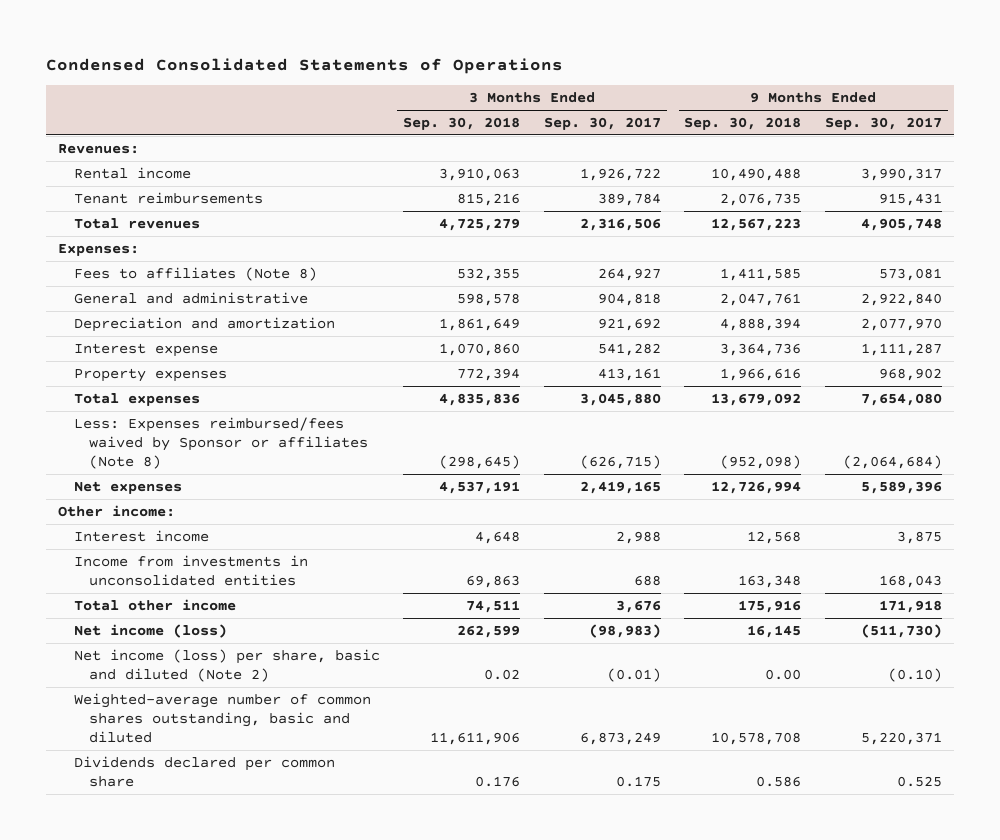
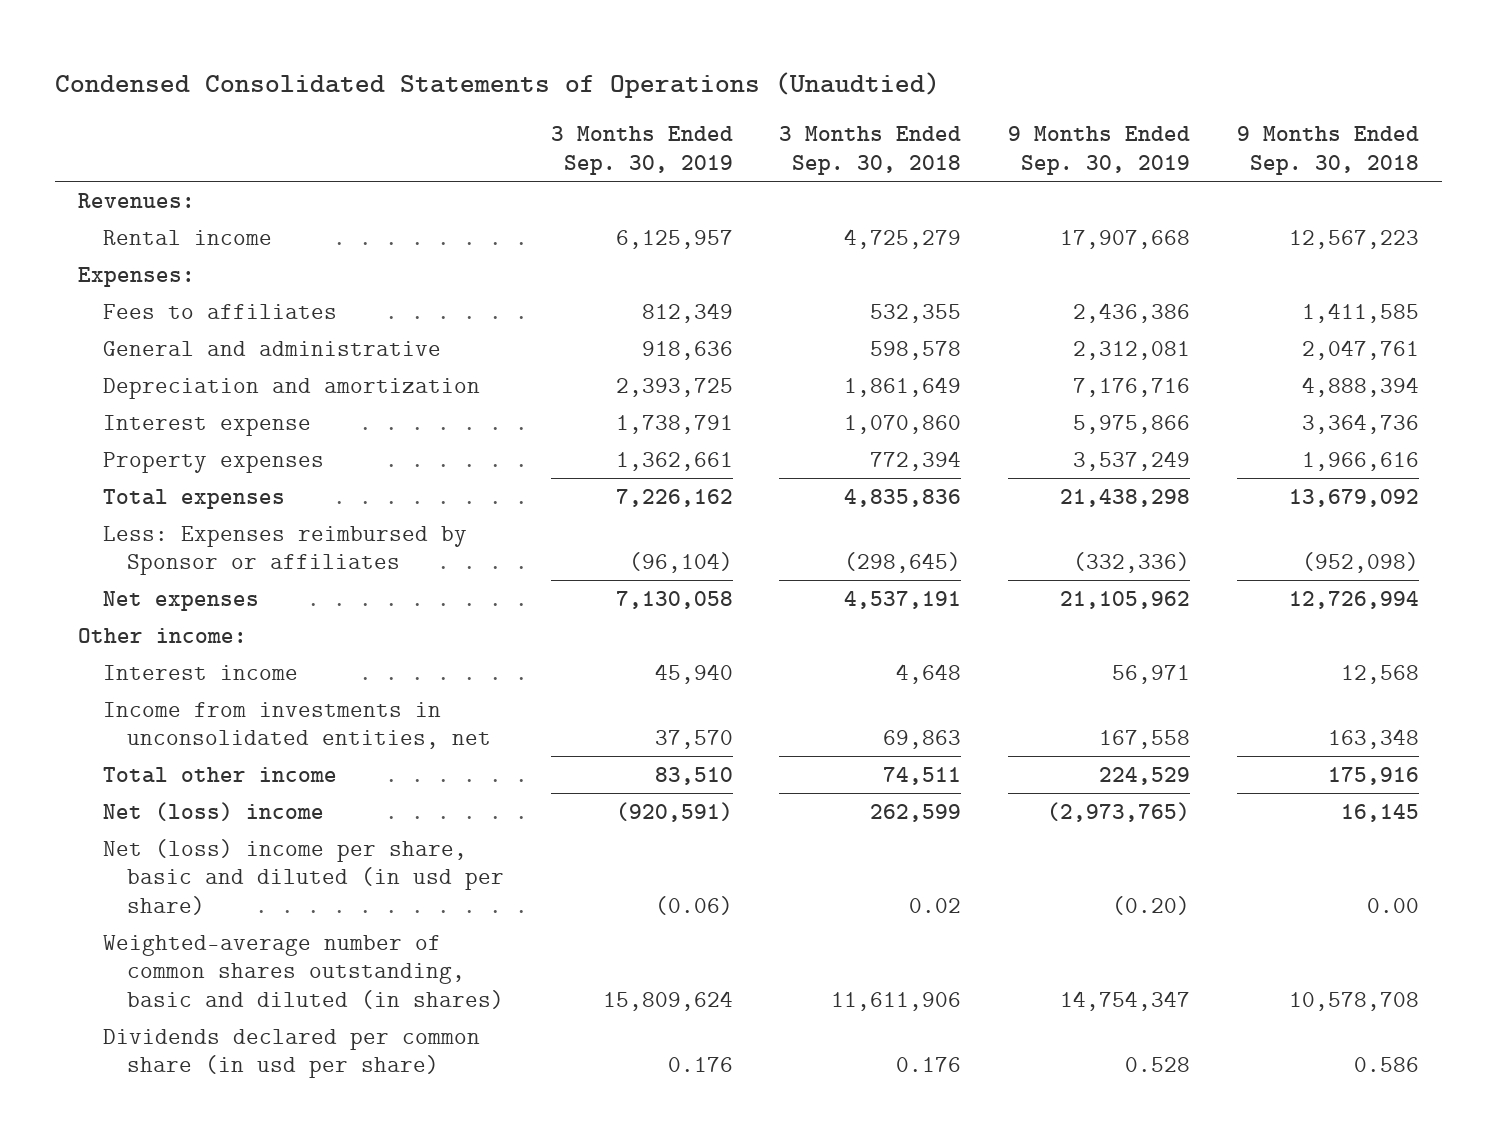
[46,58,564,75] Condensed Consolidated Statements of Operations -> [55,71,941,98] Condensed Consolidated Statements of Operations (Unaudtied)
[543,116,661,130] Sep. 30, 2017 -> none
[824,116,942,130] Sep. 30, 2017 -> none
none -> [550,126,733,175] 3 Months Ended Sep. 30, 2019
none -> [1008,126,1191,175] 9 Months Ended Sep. 30, 2019
[73,191,263,204] Tenant reimbursements -> none
[73,217,200,229] Total revenues -> none
[439,167,521,181] 3,910,063 -> [844,228,962,249] 4,725,279
[711,167,802,181] 10,490,488 -> [1288,229,1419,249] 12,567,223
[73,266,317,281] Fees to affiliates (Note 8) -> [102,303,337,319] Fees to affiliates
[73,416,369,469] Less: Expenses reimbursed/fees waived by Sponsor or affiliates (Note 8) -> [102,525,467,576] Less: Expenses reimbursed by Sponsor or affiliates
[73,554,308,586] Income from investments in unconsolidated entities -> [102,701,492,750] Income from investments in unconsolidated entities, net
[73,623,227,638] Net income (loss) -> [102,801,324,821] Net (loss) income
[73,648,380,682] Net income (loss) per share, basic and diluted (Note 2) -> [102,838,505,915] Net (loss) income per share, basic and diluted (in usd per share)
[73,692,371,743] Weighted-average number of common shares outstanding, basic and diluted -> [102,934,505,1009] Weighted-average number of common shares outstanding, basic and diluted (in shares)
[73,755,335,787] Dividends declared per common share -> [102,1028,480,1079] Dividends declared per common share (in usd per share)

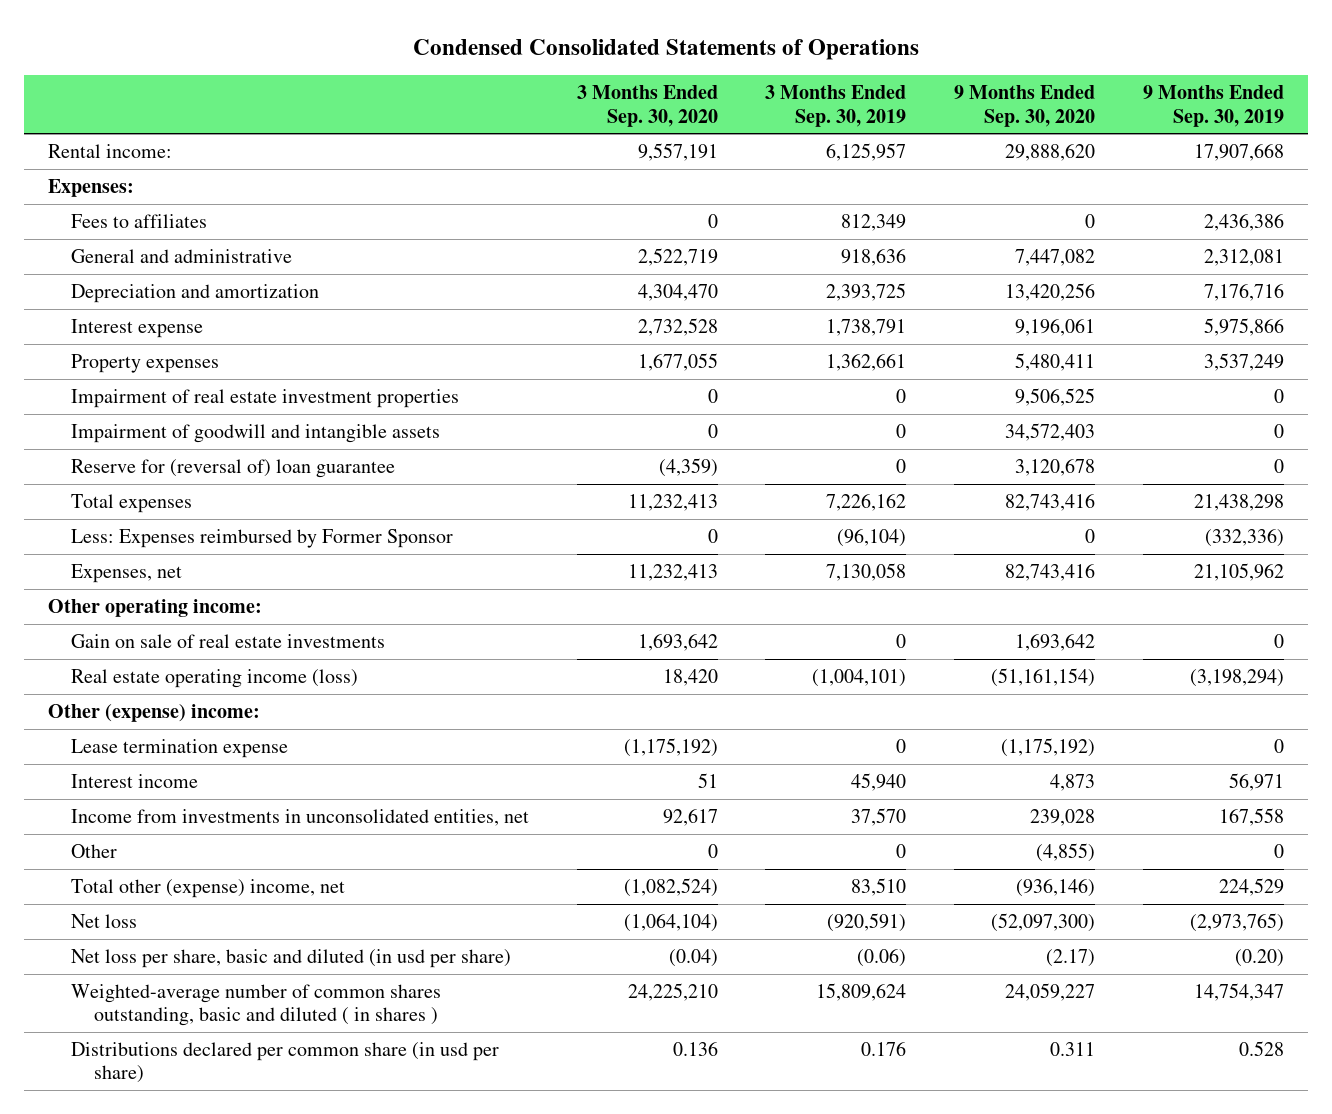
[55,71,941,98] Condensed Consolidated Statements of Operations (Unaudtied) -> [413,39,920,61] Condensed Consolidated Statements of Operations
[779,126,962,175] 3 Months Ended Sep. 30, 2018 -> none
[1236,126,1419,175] 9 Months Ended Sep. 30, 2018 -> none
none -> [576,85,718,127] 3 Months Ended Sep. 30, 2020
none -> [954,85,1096,127] 9 Months Ended Sep. 30, 2020
[78,192,196,208] Revenues: -> none
[102,229,272,245] Rental income -> [47,144,172,159] Rental income:
none -> [70,389,459,409] Impairment of real estate investment properties
none -> [70,424,440,444] Impairment of goodwill and intangible assets
none -> [70,459,395,479] Reserve for (reversal of) loan guarantee
[102,525,467,576] Less: Expenses reimbursed by Sponsor or affiliates -> [70,529,453,549] Less: Expenses reimbursed by Former Sponsor
[102,590,259,611] Net expenses -> [70,564,182,584] Expenses, net
none -> [47,599,262,618] Other operating income:
none -> [70,634,385,649] Gain on sale of real estate investments
none -> [70,669,358,689] Real estate operating income (loss)
[78,627,248,643] Other income: -> [47,704,260,723] Other (expense) income:
none -> [70,739,288,759] Lease termination expense
none -> [70,844,117,859] Other
[102,766,337,783] Total other income -> [70,879,345,899] Total other (expense) income, net
[102,801,324,821] Net (loss) income -> [70,914,137,929] Net loss
[102,838,505,915] Net (loss) income per share, basic and diluted (in usd per share) -> [70,949,511,969] Net loss per share, basic and diluted (in usd per share)
[102,934,505,1009] Weighted-average number of common shares outstanding, basic and diluted (in shares) -> [70,984,441,1027] Weighted-average number of common shares outstanding, basic and diluted ( in shares )
[102,1028,480,1079] Dividends declared per common share (in usd per share) -> [70,1042,499,1084] Distributions declared per common share (in usd per share)

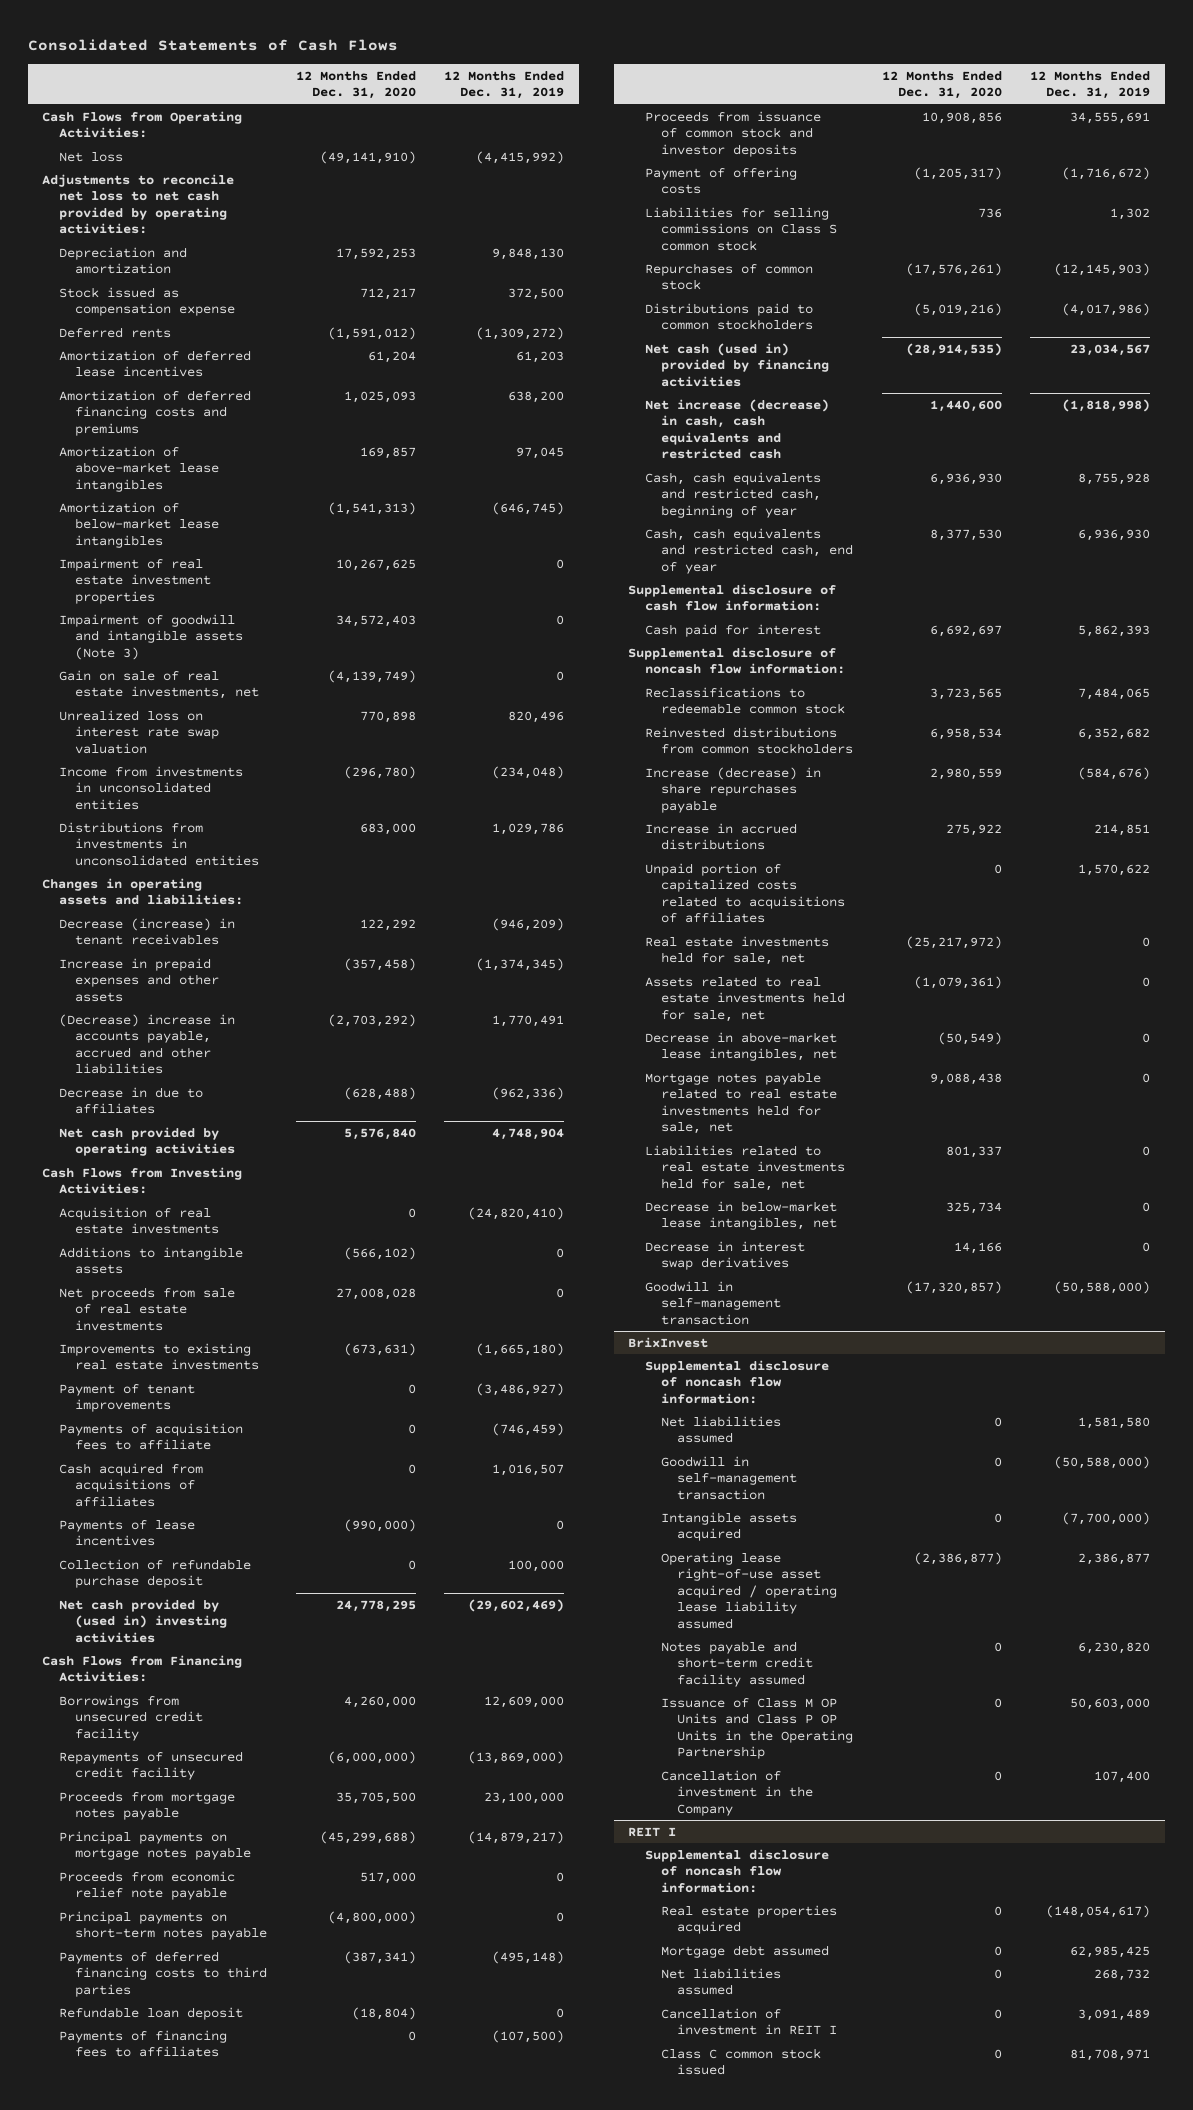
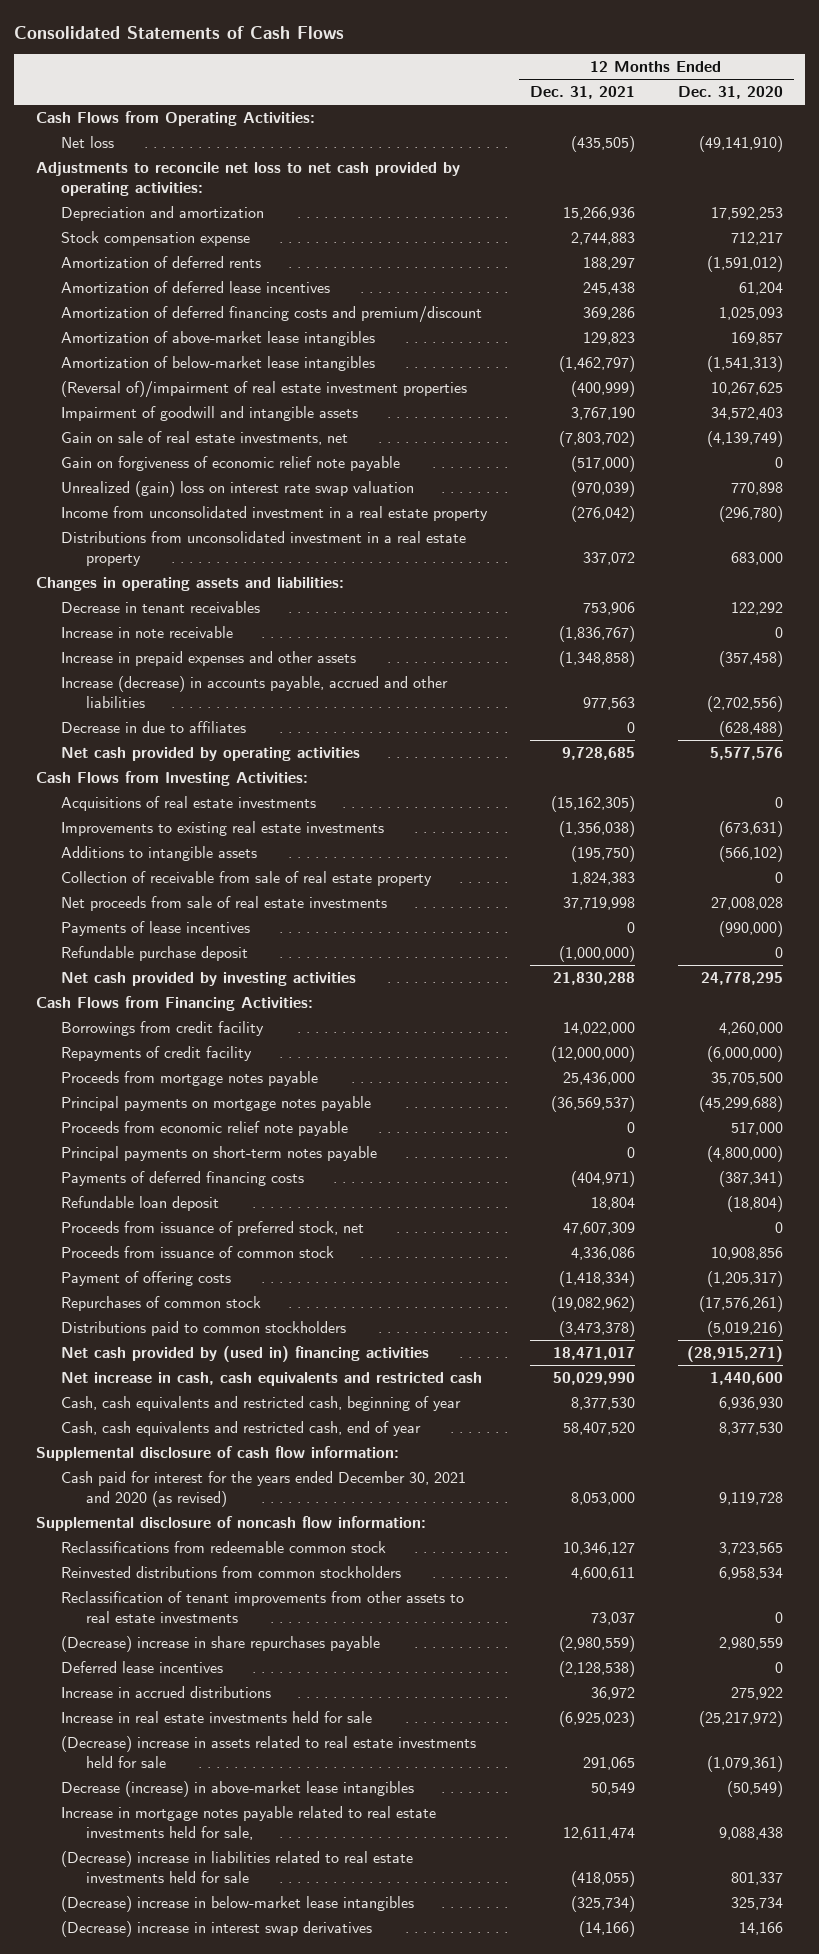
[444,70,565,100] 12 Months Ended Dec. 31, 2019 -> none
none -> [529,86,635,100] Dec. 31, 2021
[58,286,235,317] Stock issued as compensation expense -> [60,230,250,246] Stock compensation expense
[58,326,171,338] Deferred rents -> [60,255,261,268] Amortization of deferred rents
[58,389,251,436] Amortization of deferred financing costs and premiums -> [60,305,482,323] Amortization of deferred financing costs and premium/discount
[58,557,211,604] Impairment of real estate investment properties -> [60,380,467,398] (Reversal of)/impairment of real estate investment properties
[58,613,243,660] Impairment of goodwill and intangible assets (Note 3) -> [60,405,358,421] Impairment of goodwill and intangible assets
none -> [60,455,400,471] Gain on forgiveness of economic relief note payable
[58,709,219,754] Unrealized loss on interest rate swap valuation -> [60,480,414,497] Unrealized (gain) loss on interest rate swap valuation
[58,765,243,810] Income from investments in unconsolidated entities -> [60,505,488,521] Income from unconsolidated investment in a real estate property
[58,821,259,866] Distributions from investments in unconsolidated entities -> [60,530,466,567] Distributions from unconsolidated investment in a real estate property
[58,917,235,946] Decrease (increase) in tenant receivables -> [60,600,260,613] Decrease in tenant receivables
none -> [60,625,233,638] Increase in note receivable
[58,1013,235,1075] (Decrease) increase in accounts payable, accrued and other liabilities -> [60,675,448,709] Increase (decrease) in accounts payable, accrued and other liabilities
[327,1013,416,1027] (2,703,292) -> [706,696,783,713] (2,702,556)
[343,1127,416,1140] 5,576,840 -> [709,746,783,760] 5,577,576
[58,1206,219,1235] Acquisition of real estate investments -> [60,795,316,811] Acquisitions of real estate investments
[58,1342,259,1371] Improvements to existing real estate investments -> [60,820,384,836] Improvements to existing real estate investments
none -> [60,870,432,886] Collection of receivable from sale of real estate property
[58,1383,195,1413] Payment of tenant improvements -> none
[58,1422,243,1451] Payments of acquisition fees to affiliate -> none
[58,1462,203,1507] Cash acquired from acquisitions of affiliates -> none
[58,1558,251,1589] Collection of refundable purchase deposit -> [60,945,248,961] Refundable purchase deposit
[58,1598,227,1643] Net cash provided by (used in) investing activities -> [60,971,356,986] Net cash provided by investing activities
[58,1694,203,1741] Borrowings from unsecured credit facility -> [60,1020,264,1036] Borrowings from credit facility
[58,1750,243,1781] Repayments of unsecured credit facility -> [60,1045,252,1061] Repayments of credit facility
[58,1950,267,1997] Payments of deferred financing costs to third parties -> [60,1170,304,1186] Payments of deferred financing costs
[58,2029,227,2058] Payments of financing fees to affiliates -> none
none -> [60,1220,364,1236] Proceeds from issuance of preferred stock, net
[644,110,821,157] Proceeds from issuance of common stock and investor deposits -> [60,1245,334,1258] Proceeds from issuance of common stock
[644,206,837,251] Liabilities for selling commissions on Class S common stock -> none
[644,342,829,387] Net cash (used in) provided by financing activities -> [60,1345,429,1362] Net cash provided by (used in) financing activities
[905,342,1002,356] (28,914,535) -> [686,1345,783,1362] (28,915,271)
[644,398,829,460] Net increase (decrease) in cash, cash equivalents and restricted cash -> [60,1371,482,1386] Net increase in cash, cash equivalents and restricted cash
[644,623,821,637] Cash paid for interest -> [60,1470,466,1508] Cash paid for interest for the years ended December 30, 2021 and 2020 (as revised)
[929,624,1002,637] 6,692,697 -> [718,1492,783,1506] 9,119,728
[644,686,845,715] Reclassifications to redeemable common stock -> [60,1540,386,1553] Reclassifications from redeemable common stock
none -> [60,1590,464,1624] Reclassification of tenant improvements from other assets to real estate investments
[644,766,821,813] Increase (decrease) in share repurchases payable -> [60,1635,380,1652] (Decrease) increase in share repurchases payable
none -> [60,1660,223,1673] Deferred lease incentives
[644,862,845,924] Unpaid portion of capitalized costs related to acquisitions of affiliates -> none
[644,1280,781,1325] Goodwill in self-management transaction -> none
[628,1336,709,1348] BrixInvest -> none
[644,1359,829,1404] Supplemental disclosure of noncash flow information: -> none
[660,1415,781,1444] Net liabilities assumed -> none
[660,1455,797,1500] Goodwill in self-management transaction -> none
[660,1511,797,1542] Intangible assets acquired -> none
[660,1551,837,1629] Operating lease right-of-use asset acquired / operating lease liability assumed -> none
[660,1640,813,1687] Notes payable and short-term credit facility assumed -> none
[660,1697,853,1760] Issuance of Class M OP Units and Class P OP Units in the Operating Partnership -> none
[660,1769,813,1816] Cancellation of investment in the Company -> none
[628,1826,677,1837] REIT I -> none
[644,1848,829,1893] Supplemental disclosure of noncash flow information: -> none
[660,1904,837,1935] Real estate properties acquired -> none
[660,1944,829,1958] Mortgage debt assumed -> none
[660,1967,781,1996] Net liabilities assumed -> none
[660,2007,837,2036] Cancellation of investment in REIT I -> none
[660,2047,821,2076] Class C common stock issued -> none
[644,935,829,966] Real estate investments held for sale, net -> [60,1710,372,1723] Increase in real estate investments held for sale
[644,975,845,1022] Assets related to real estate investments held for sale, net -> [60,1735,476,1769] (Decrease) increase in assets related to real estate investments held for sale
[644,1031,837,1062] Decrease in above-market lease intangibles, net -> [60,1780,414,1797] Decrease (increase) in above-market lease intangibles
[644,1071,837,1135] Mortgage notes payable related to real estate investments held for sale, net -> [60,1805,436,1841] Increase in mortgage notes payable related to real estate investments held for sale,
[644,1144,845,1191] Liabilities related to real estate investments held for sale, net -> [60,1850,413,1884] (Decrease) increase in liabilities related to real estate investments held for sale
[644,1200,837,1231] Decrease in below-market lease intangibles, net -> [60,1895,414,1912] (Decrease) increase in below-market lease intangibles
[644,1240,805,1271] Decrease in interest swap derivatives -> [60,1920,372,1937] (Decrease) increase in interest swap derivatives

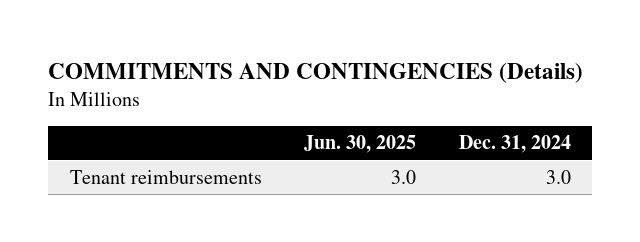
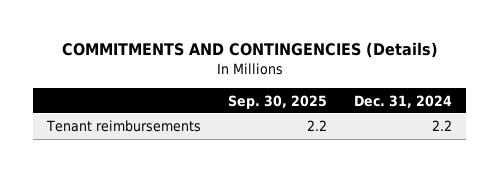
[304,135,417,154] Jun. 30, 2025 -> none
none -> [228,94,328,109] Sep. 30, 2025
[545,170,571,185] 3.0 -> [432,120,453,132] 2.2

